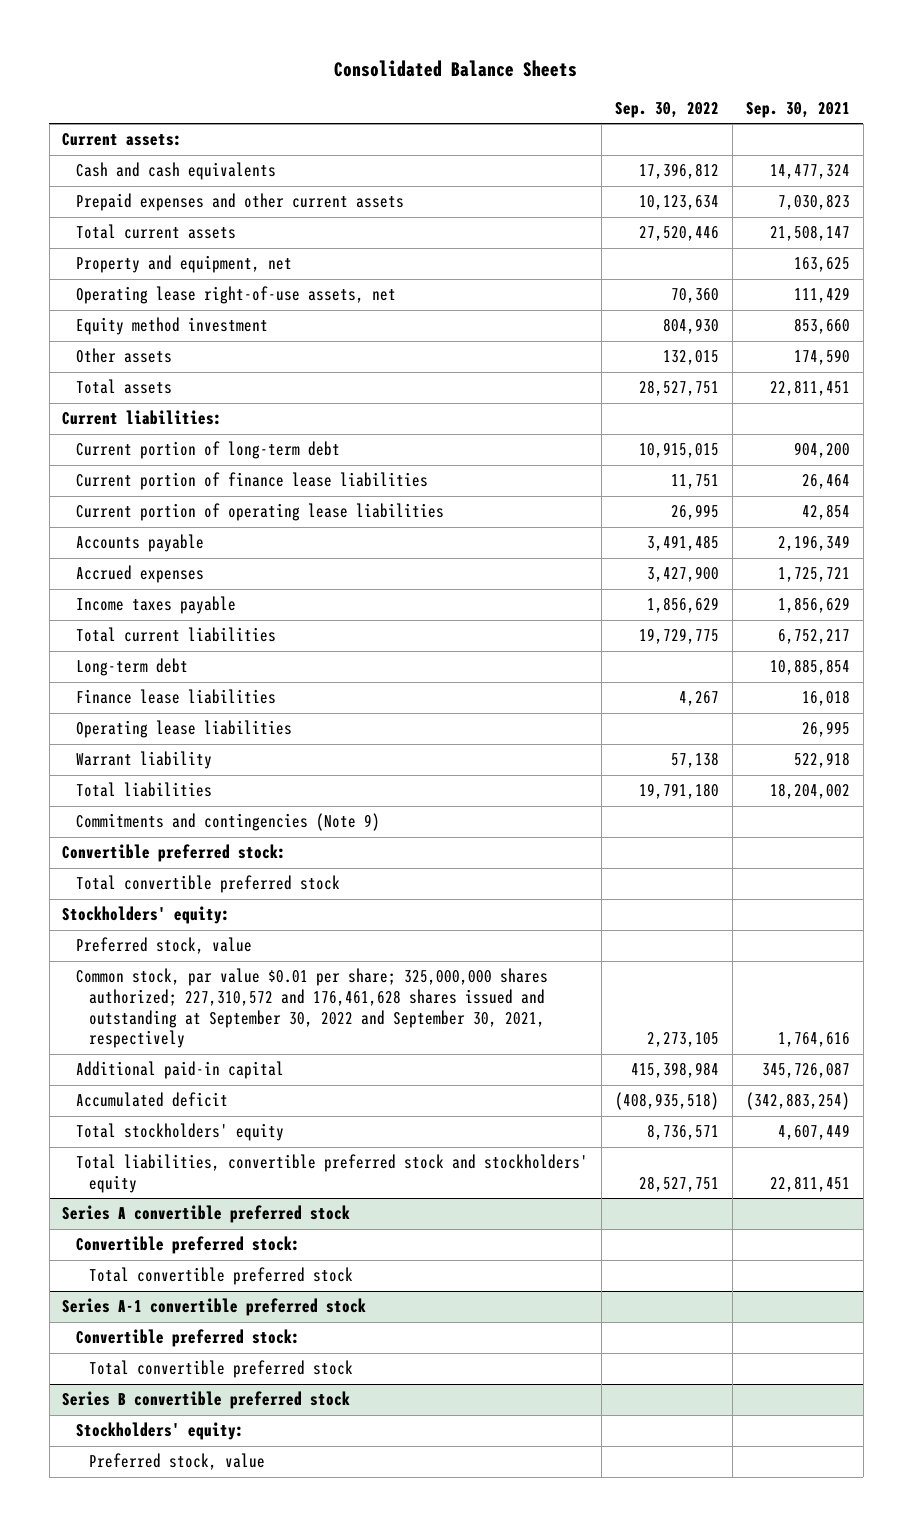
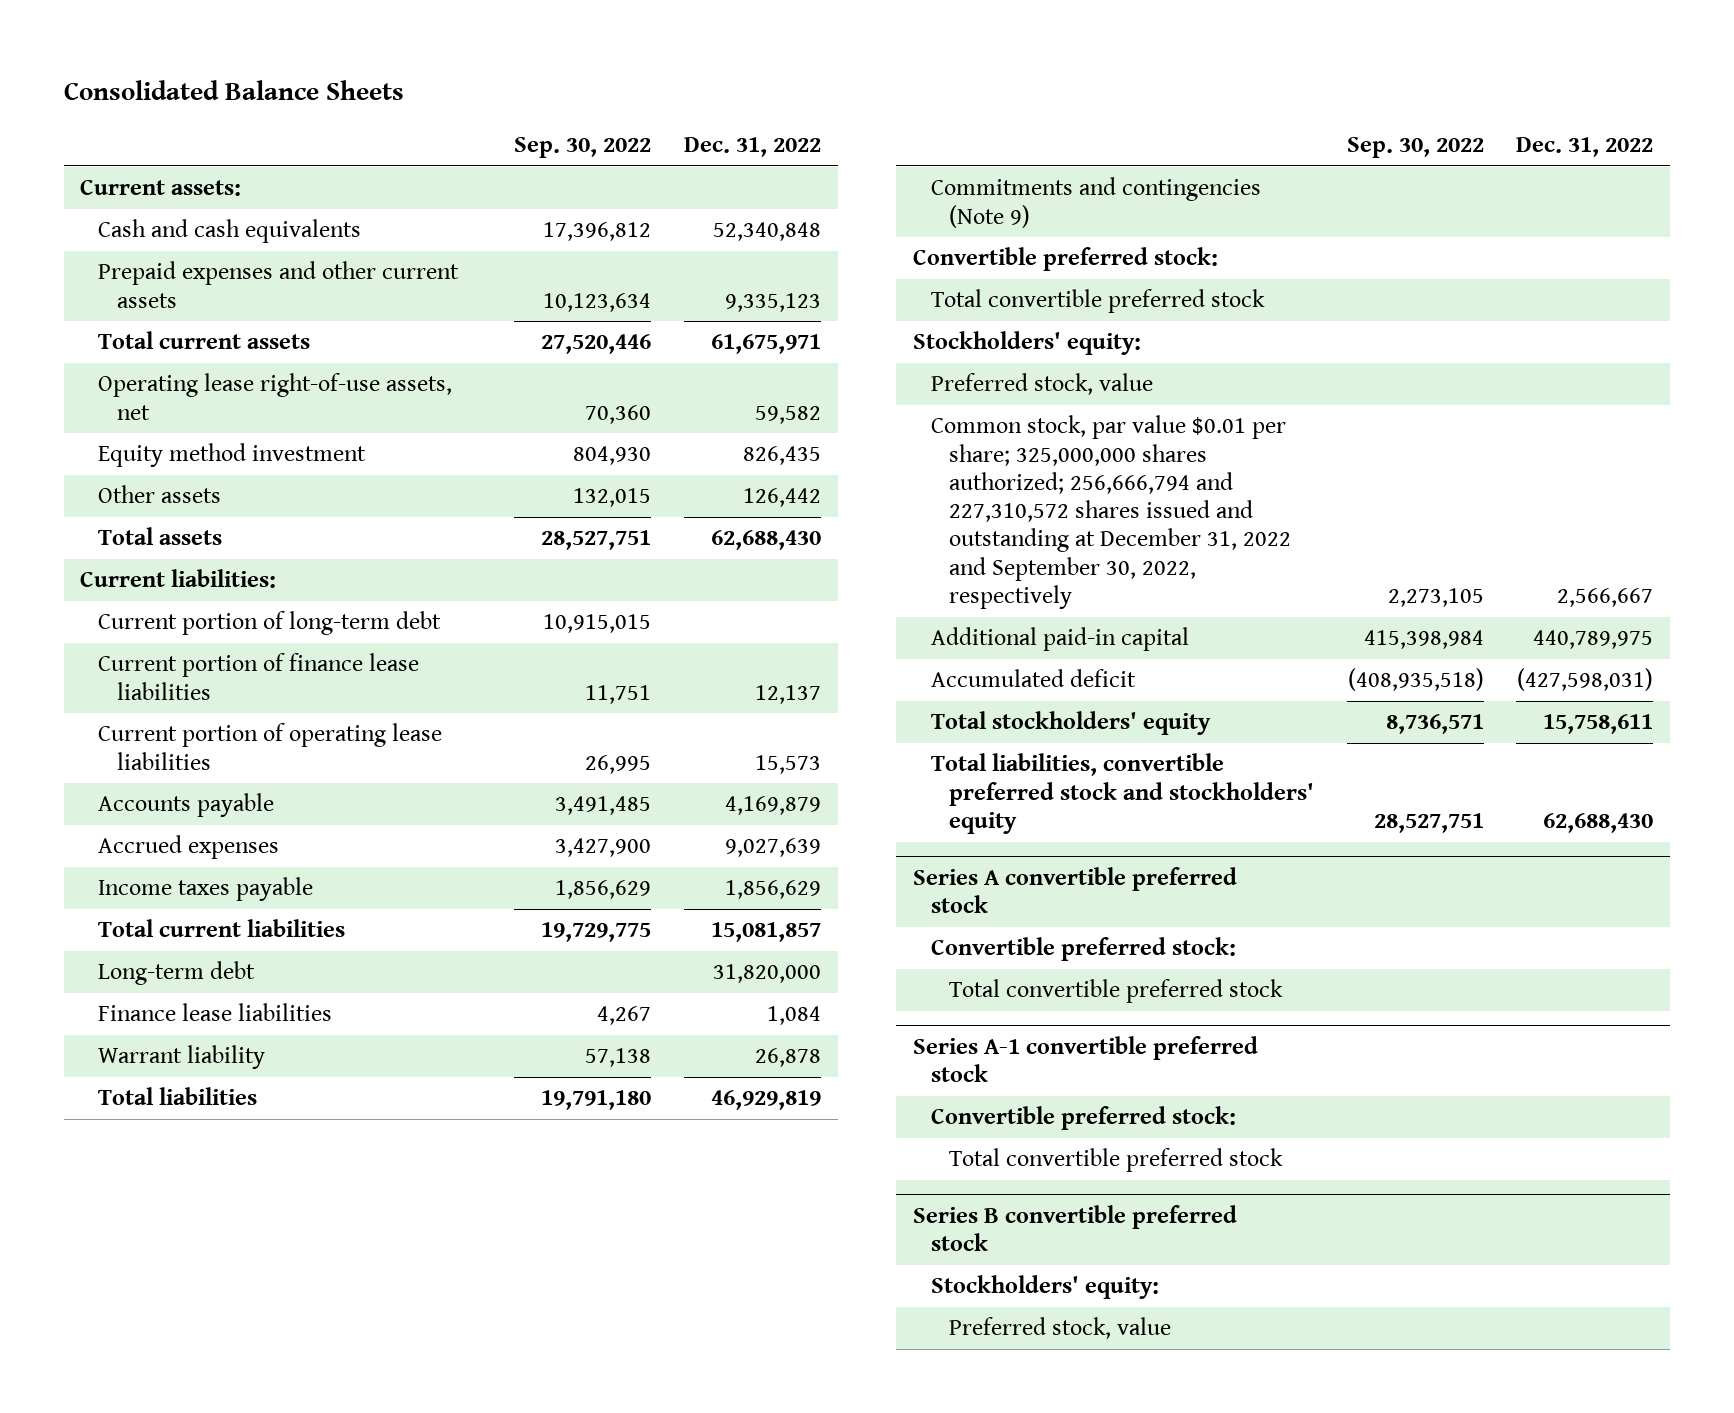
[745,101,850,118] Sep. 30, 2021 -> none
none -> [684,137,822,158] Dec. 31, 2022
[75,255,292,274] Property and equipment, net -> none
[75,720,292,739] Operating lease liabilities -> none
[75,968,548,1049] Common stock, par value $0.01 per share; 325,000,000 shares authorized; 227,310,572 and 176,461,628 shares issued and outstanding at September 30, 2022 and September 30, 2021, respectively -> [930,415,1291,610] Common stock, par value $0.01 per share; 325,000,000 shares authorized; 256,666,794 and 227,310,572 shares issued and outstanding at December 31, 2022 and September 30, 2022, respectively

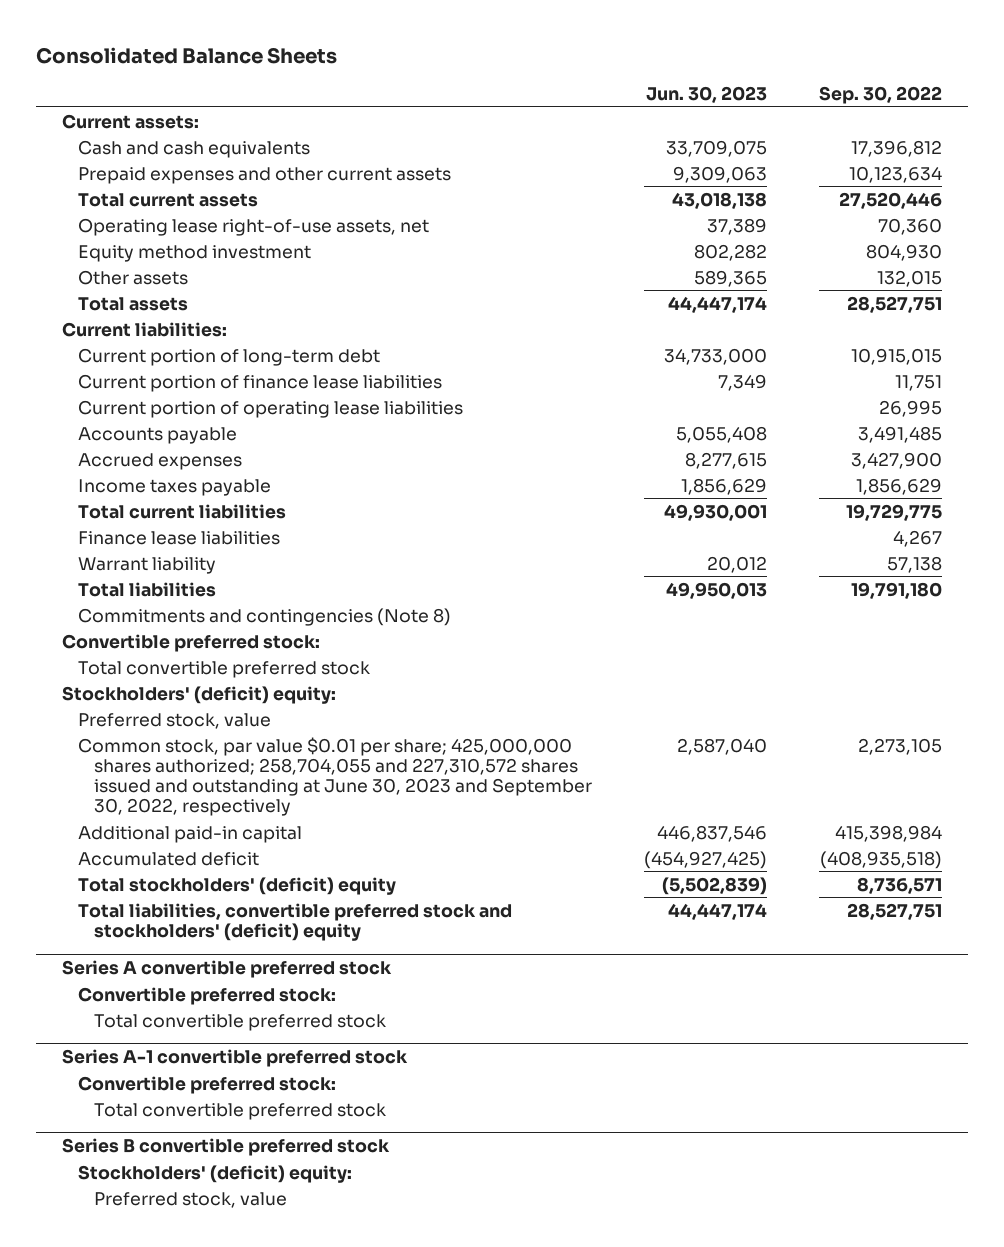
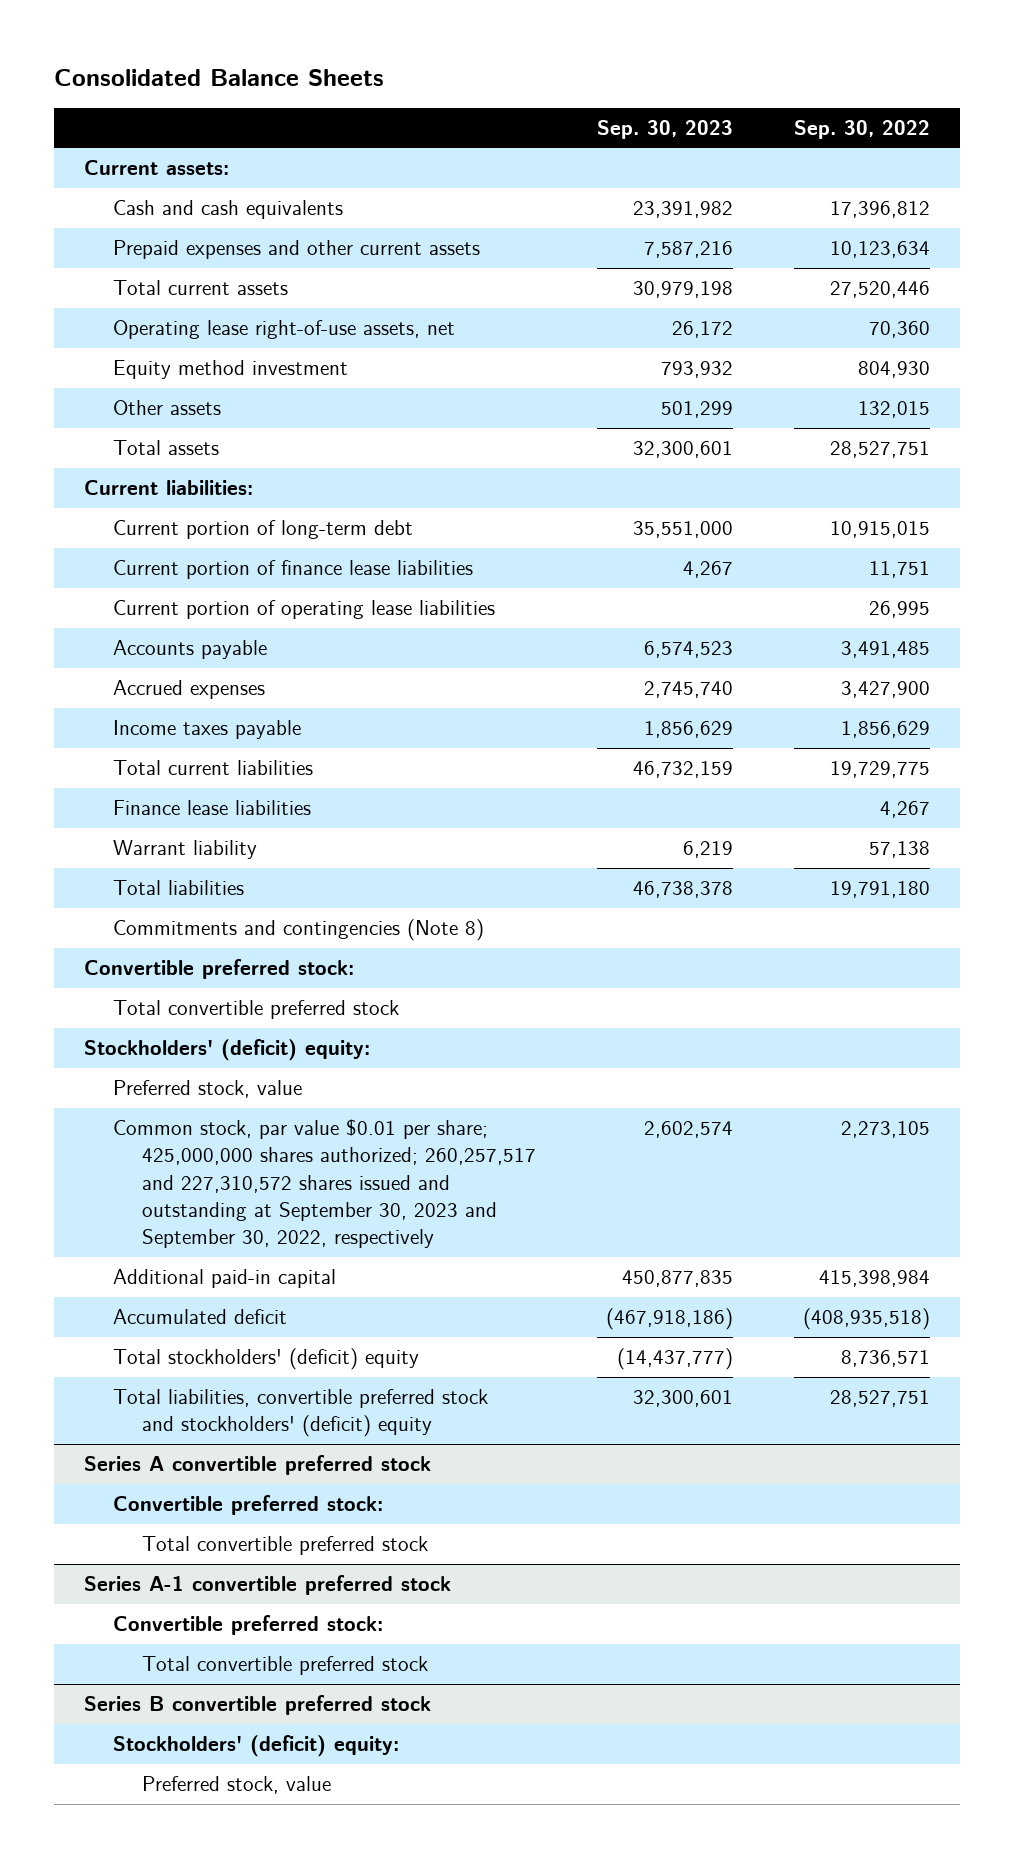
[646,86,768,104] Jun. 30, 2023 -> none
none -> [596,119,733,139] Sep. 30, 2023
[78,736,593,817] Common stock, par value $0.01 per share; 425,000,000 shares authorized; 258,704,055 and 227,310,572 shares issued and outstanding at June 30, 2023 and September 30, 2022, respectively -> [113,1119,537,1249] Common stock, par value $0.01 per share; 425,000,000 shares authorized; 260,257,517 and 227,310,572 shares issued and outstanding at September 30, 2023 and September 30, 2022, respectively

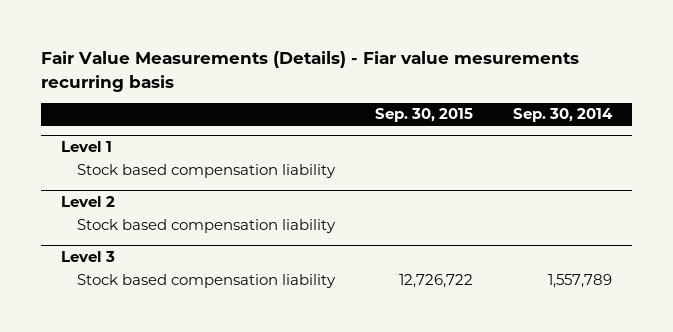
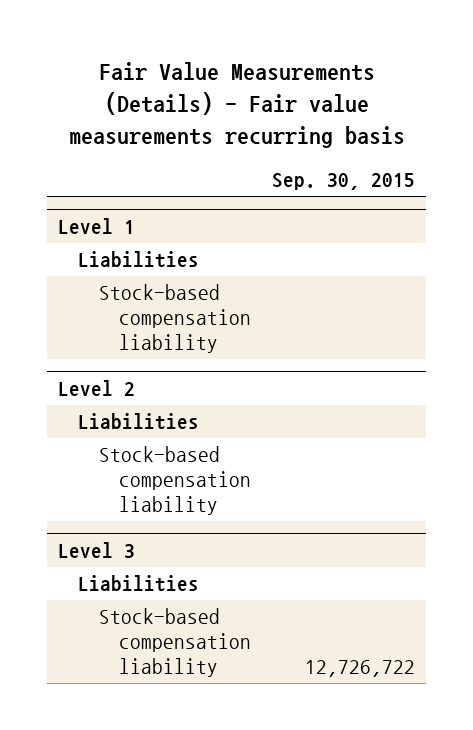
[41,51,580,92] Fair Value Measurements (Details) - Fiar value mesurements recurring basis -> [68,61,405,148] Fair Value Measurements (Details) - Fair value measurements recurring basis
[513,108,614,123] Sep. 30, 2014 -> none
none -> [78,251,200,269] Liabilities
[77,163,337,178] Stock based compensation liability -> [98,284,252,354] Stock-based compensation liability
none -> [78,413,200,431] Liabilities
[77,218,337,233] Stock based compensation liability -> [98,446,252,516] Stock-based compensation liability
none -> [78,575,200,593] Liabilities
[77,273,337,288] Stock based compensation liability -> [98,608,252,678] Stock-based compensation liability

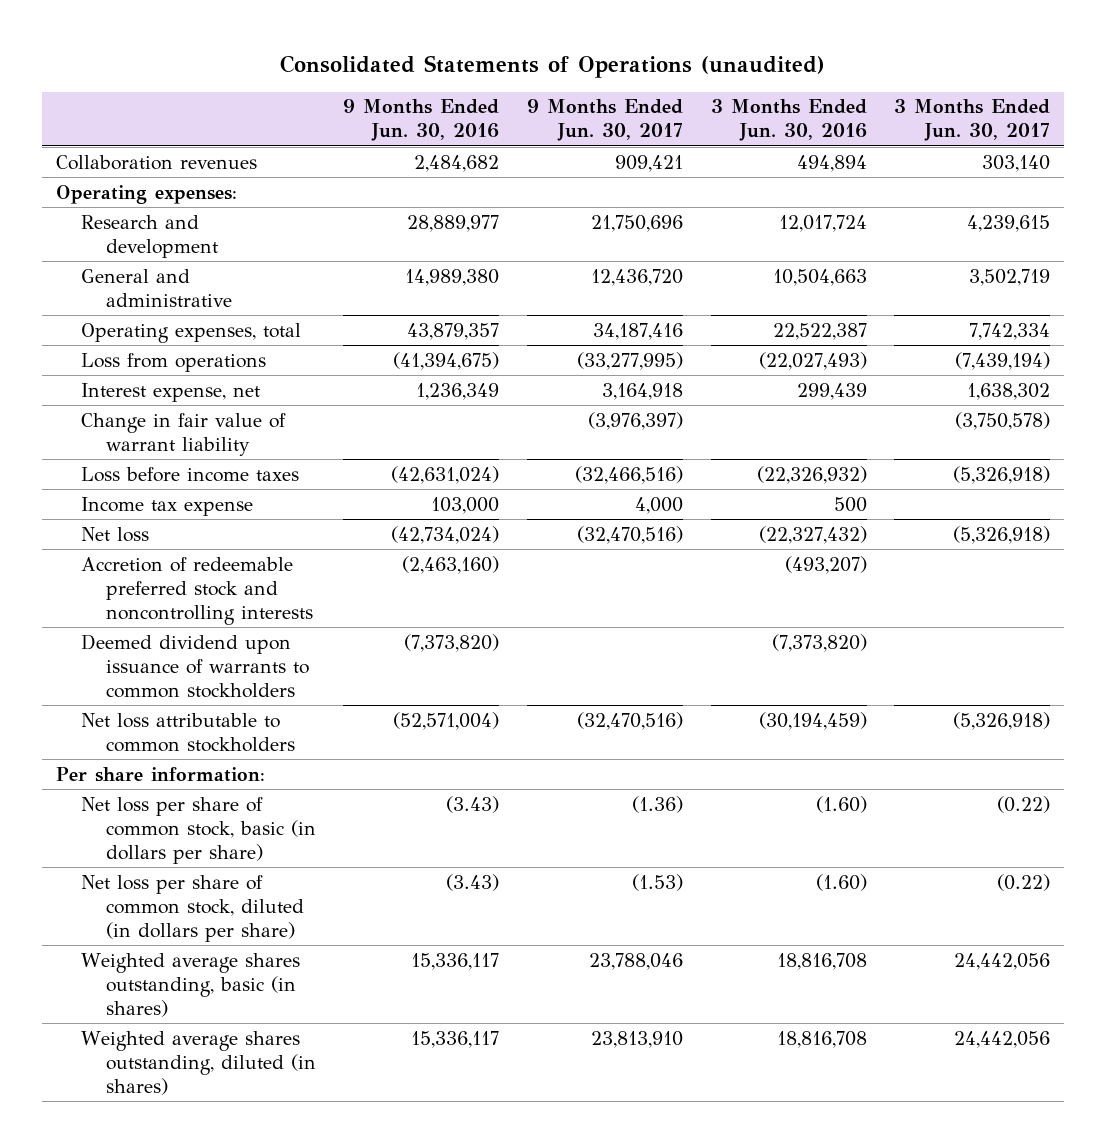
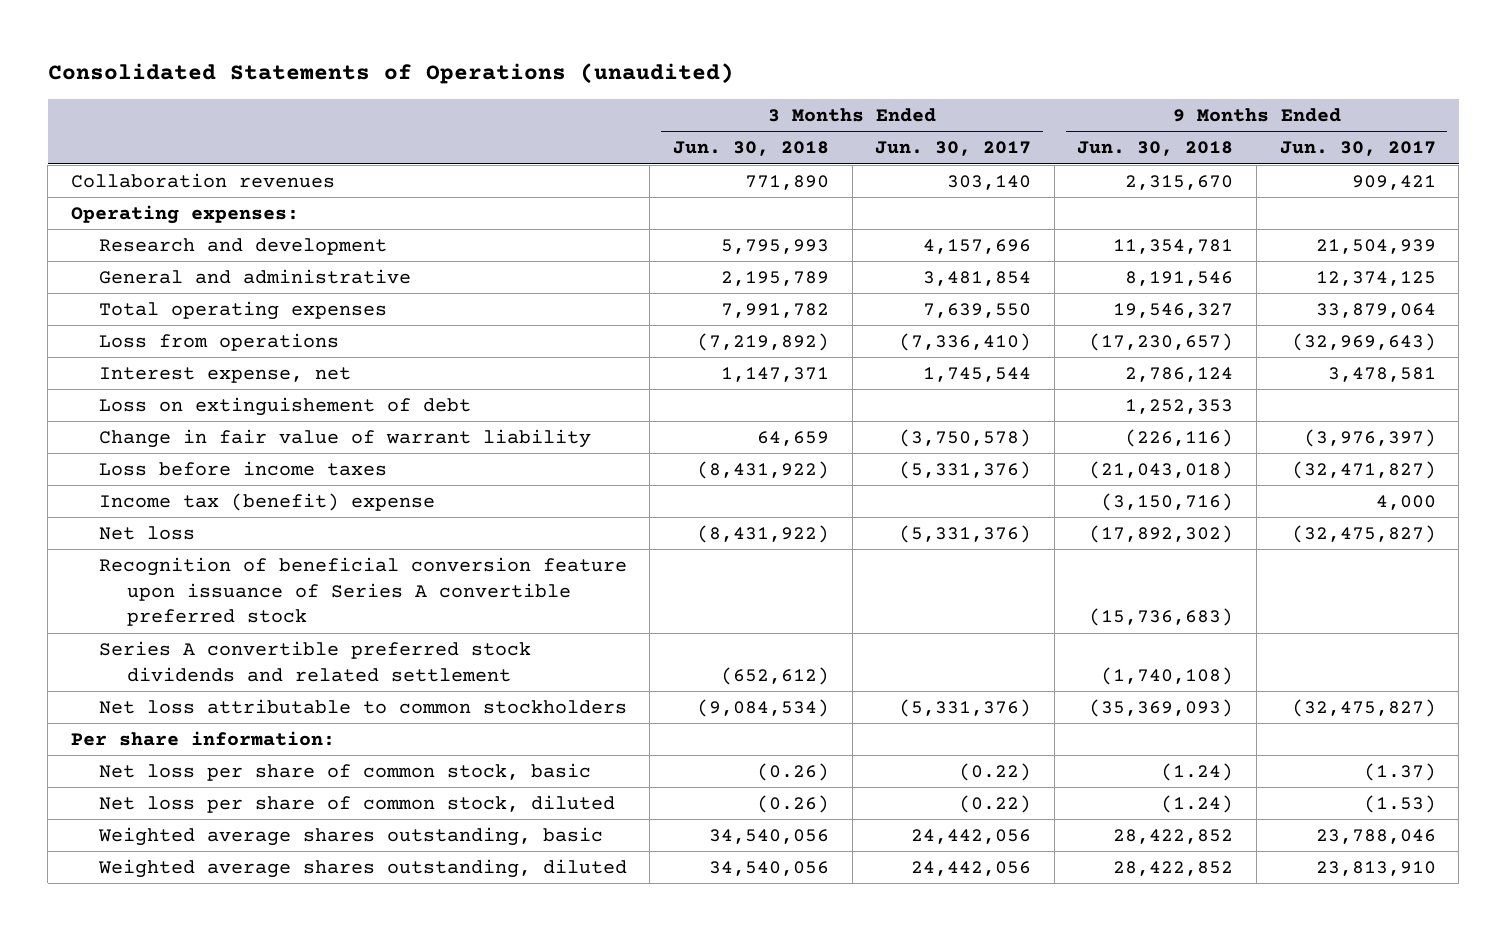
[343,99,500,142] 9 Months Ended Jun. 30, 2016 -> none
[710,99,867,142] 3 Months Ended Jun. 30, 2016 -> none
none -> [672,141,829,157] Jun. 30, 2018
none -> [1077,141,1234,157] Jun. 30, 2018
[590,214,683,232] 21,750,696 -> [1315,238,1436,254] 21,504,939
[967,214,1051,232] 4,239,615 -> [923,238,1032,254] 4,157,696
[590,268,683,286] 12,436,720 -> [1315,270,1436,286] 12,374,125
[969,268,1051,286] 3,502,719 -> [923,270,1032,286] 3,481,854
[80,322,301,343] Operating expenses, total -> [98,300,387,320] Total operating expenses
[592,322,683,340] 34,187,416 -> [1315,302,1436,318] 33,879,064
[969,322,1051,340] 7,742,334 -> [923,302,1032,318] 7,639,550
[576,351,683,370] (33,277,995) -> [1291,332,1436,351] (32,969,643)
[955,351,1051,370] (7,439,194) -> [899,332,1032,351] (7,336,410)
[601,382,683,400] 3,164,918 -> [1327,366,1436,382] 3,478,581
[967,382,1051,400] 1,638,302 -> [923,366,1032,382] 1,745,544
none -> [98,396,471,416] Loss on extinguishement of debt
[80,556,313,626] Accretion of redeemable preferred stock and noncontrolling interests -> none
[80,633,309,699] Deemed dividend upon issuance of warrants to common stockholders -> none
[574,465,683,484] (32,466,516) -> [1291,460,1436,479] (32,471,827)
[953,465,1051,484] (5,326,918) -> [899,460,1032,479] (5,331,376)
[80,496,253,516] Income tax expense -> [98,492,435,511] Income tax (benefit) expense
[576,525,683,544] (32,470,516) -> [1291,524,1436,543] (32,475,827)
[953,525,1051,544] (5,326,918) -> [899,524,1032,543] (5,331,376)
none -> [98,556,627,627] Recognition of beneficial conversion feature upon issuance of Series A convertible preferred stock
none -> [98,640,531,682] Series A convertible preferred stock dividends and related settlement
[576,711,683,730] (32,470,516) -> [1291,698,1436,717] (32,475,827)
[953,711,1051,730] (5,326,918) -> [899,698,1032,717] (5,331,376)
[80,796,316,865] Net loss per share of common stock, basic (in dollars per share) -> [98,762,591,781] Net loss per share of common stock, basic
[631,795,683,813] (1.36) -> [1363,762,1436,781] (1.37)
[80,874,304,943] Net loss per share of common stock, diluted (in dollars per share) -> [98,794,615,813] Net loss per share of common stock, diluted
[80,952,300,1018] Weighted average shares outstanding, basic (in shares) -> [97,826,603,846] Weighted average shares outstanding, basic
[80,1030,316,1096] Weighted average shares outstanding, diluted (in shares) -> [97,858,627,878] Weighted average shares outstanding, diluted

